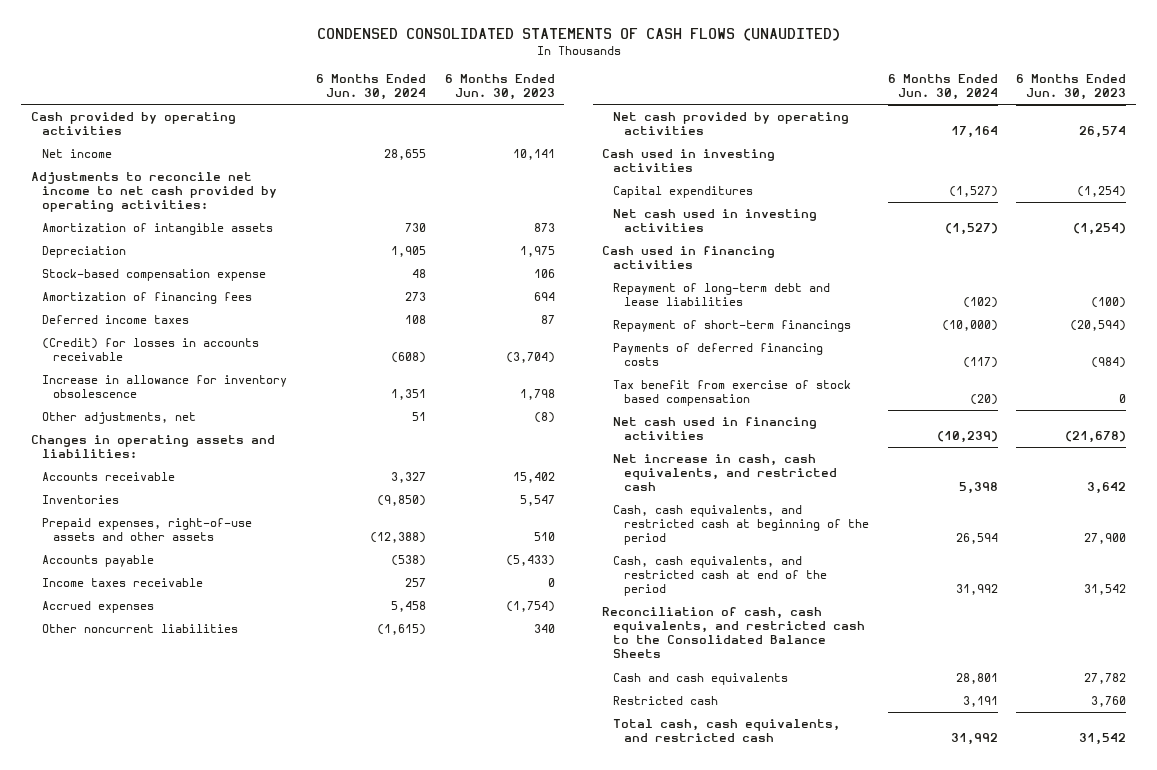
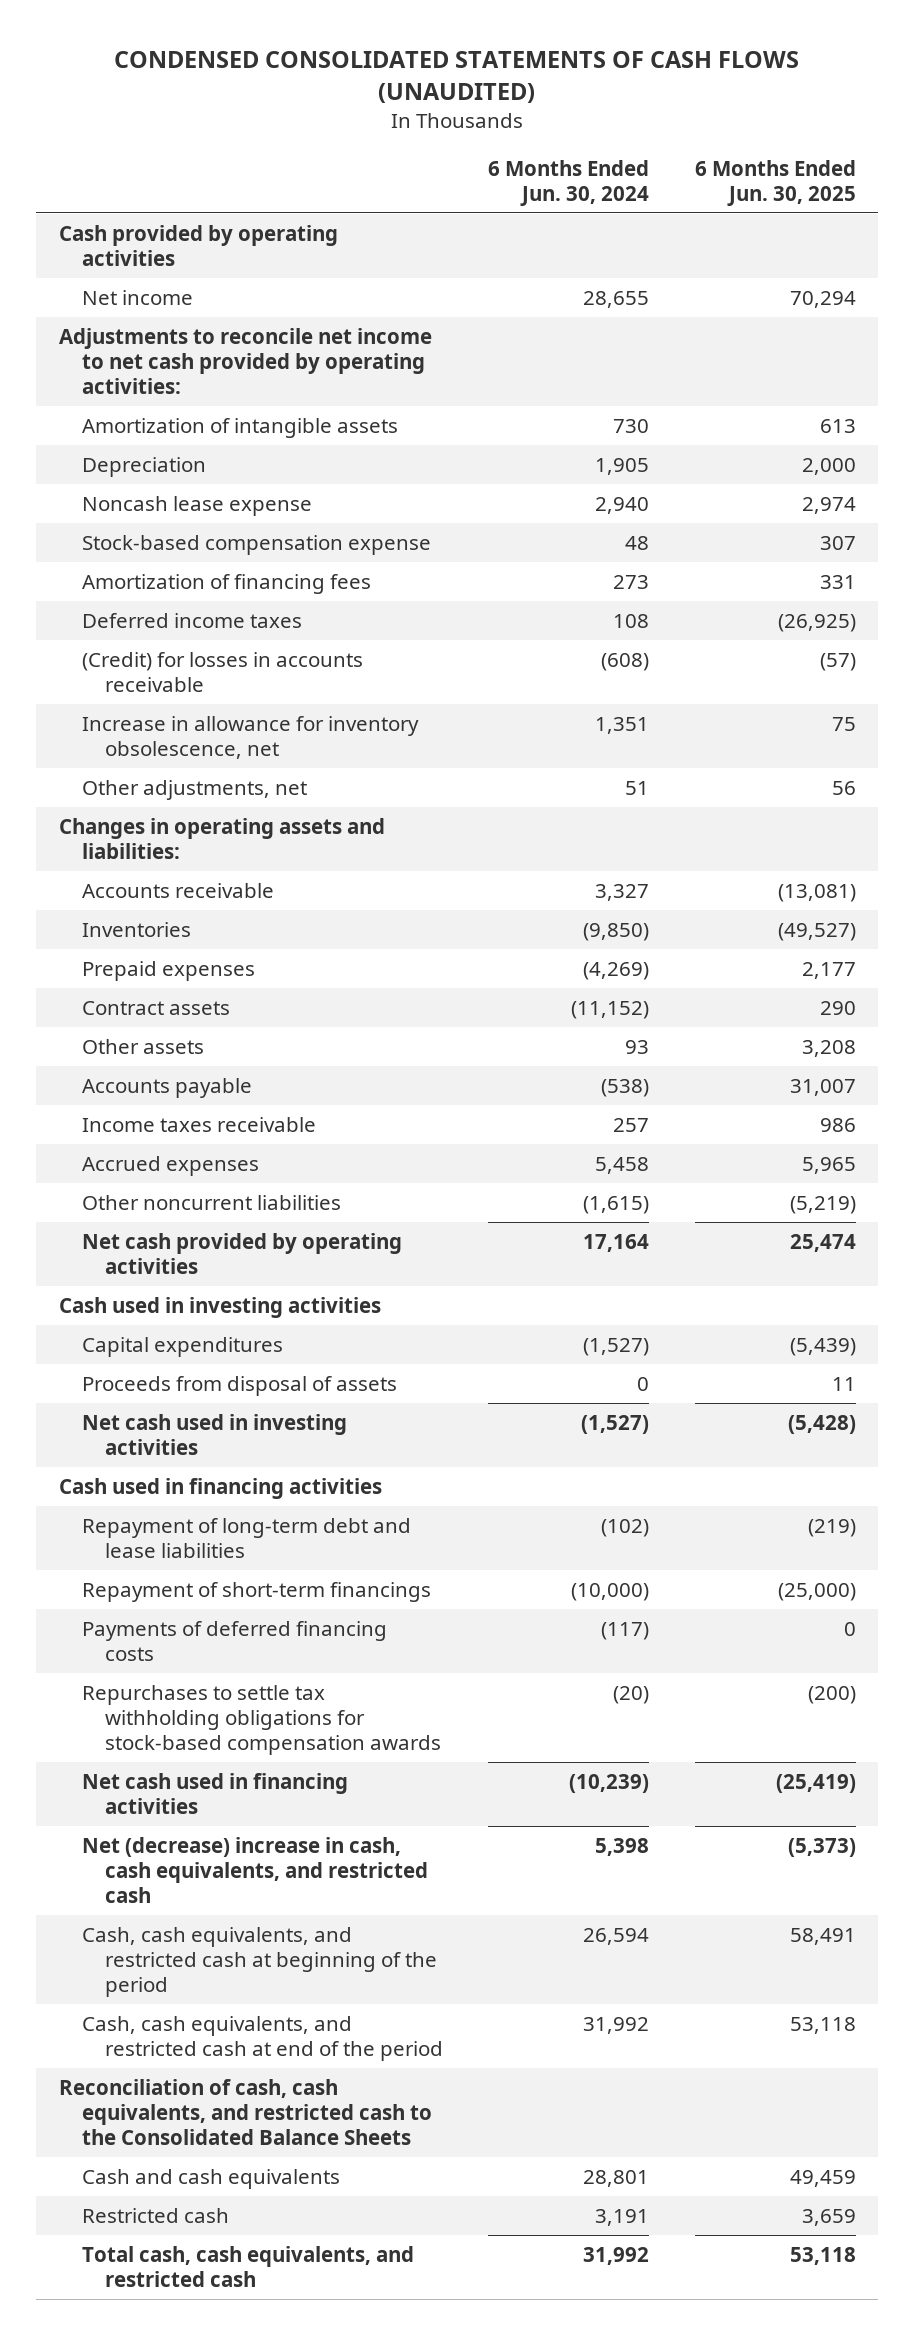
[444,73,555,100] 6 Months Ended Jun. 30, 2023 -> none
none -> [694,159,856,206] 6 Months Ended Jun. 30, 2025
none -> [82,496,313,517] Noncash lease expense
[41,375,287,399] Increase in allowance for inventory obsolescence -> [82,716,420,760] Increase in allowance for inventory obsolescence, net
[41,518,252,542] Prepaid expenses, right-of-use assets and other assets -> none
none -> [82,961,256,982] Prepaid expenses
none -> [82,1001,231,1016] Contract assets
none -> [82,1039,205,1055] Other assets
none -> [82,1376,398,1397] Proceeds from disposal of assets
[613,380,852,407] Tax benefit from exercise of stock based compensation -> [82,1685,441,1755] Repurchases to settle tax withholding obligations for stock-based compensation awards
[613,454,838,492] Net increase in cash, cash equivalents, and restricted cash -> [82,1837,428,1903] Net (decrease) increase in cash, cash equivalents, and restricted cash

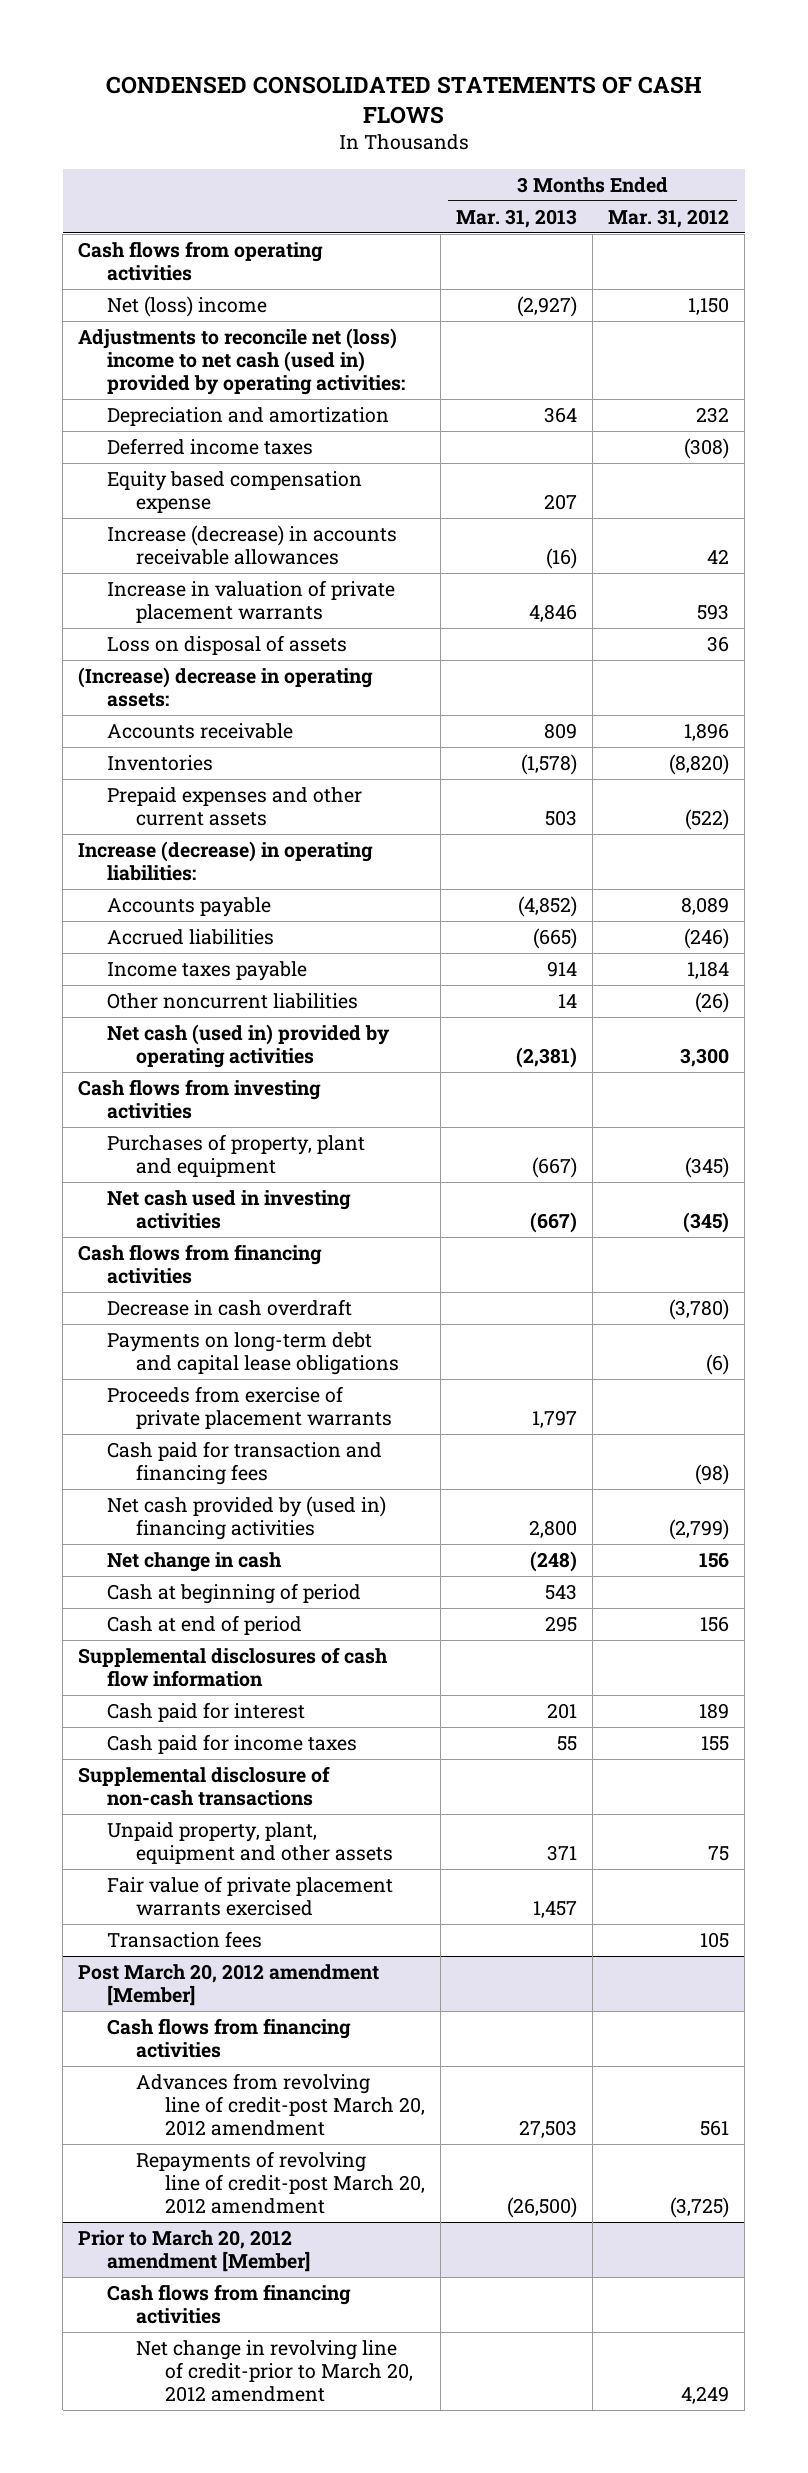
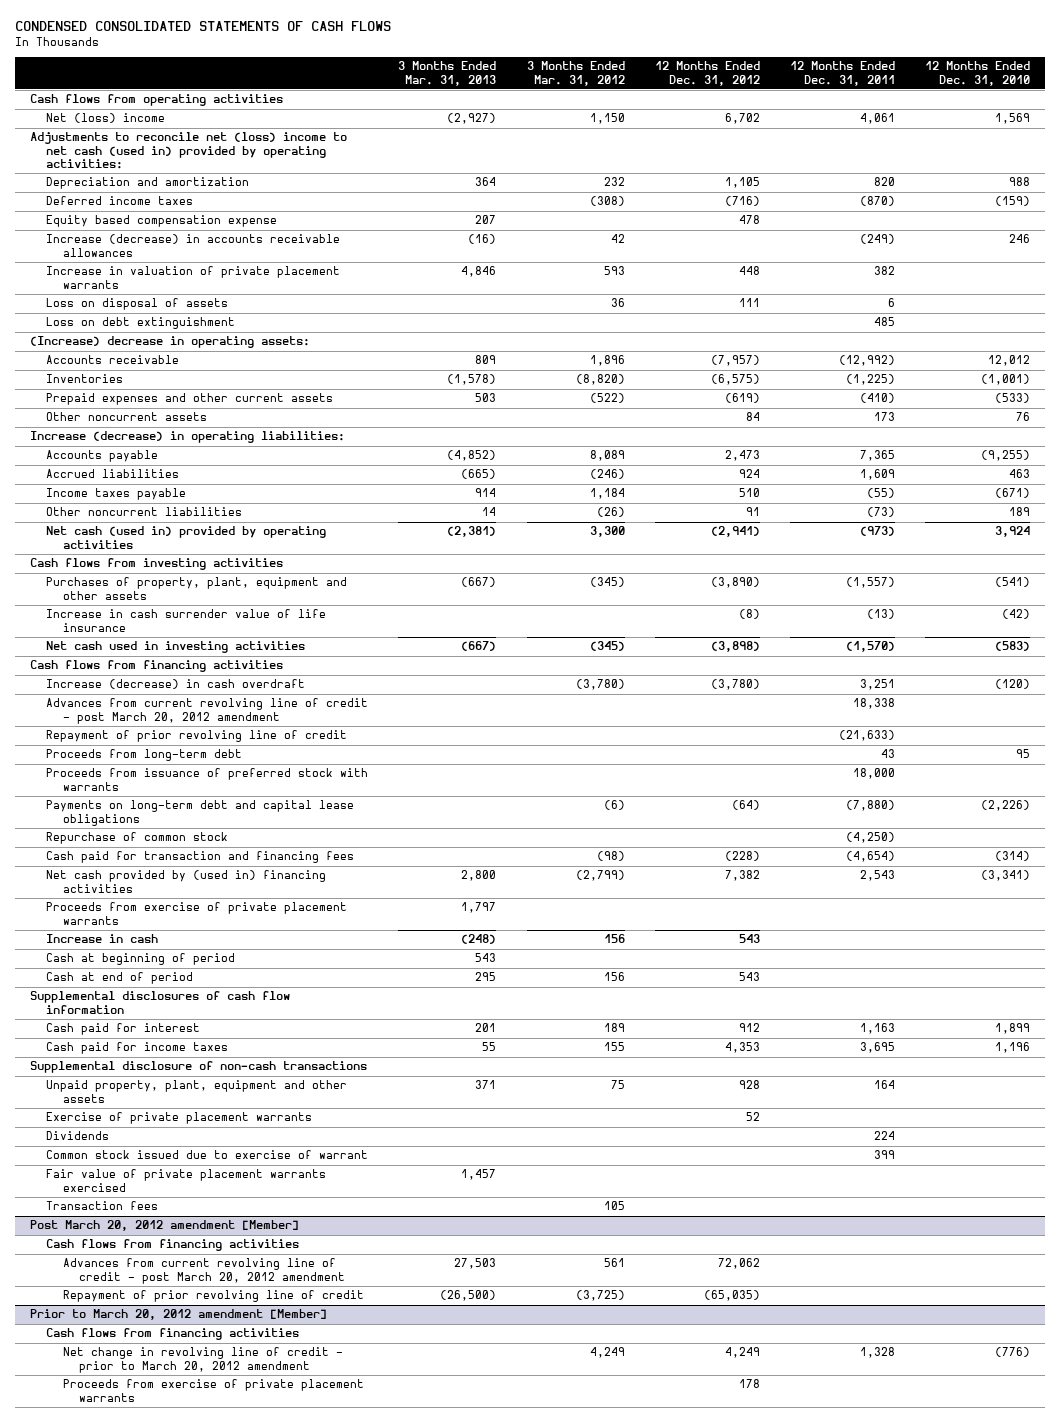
none -> [654,61,760,86] 12 Months Ended Dec. 31, 2012
none -> [789,61,895,86] 12 Months Ended Dec. 31, 2011
none -> [924,61,1030,86] 12 Months Ended Dec. 31, 2010
none -> [46,317,236,330] Loss on debt extinguishment
none -> [46,412,208,422] Other noncurrent assets
[107,1133,366,1178] Purchases of property, plant and equipment -> [46,577,348,600] Purchases of property, plant, equipment and other assets
none -> [46,609,327,632] Increase in cash surrender value of life insurance
[107,1298,353,1316] Decrease in cash overdraft -> [46,679,306,690] Increase (decrease) in cash overdraft
none -> [46,698,369,724] Advances from current revolving line of credit - post March 20, 2012 amendment
none -> [46,730,348,743] Repayment of prior revolving line of credit
none -> [46,749,243,762] Proceeds from long-term debt
none -> [46,768,369,791] Proceeds from issuance of preferred stock with warrants
none -> [46,832,229,845] Repurchase of common stock
[107,1385,392,1430] Proceeds from exercise of private placement warrants -> [46,902,348,925] Proceeds from exercise of private placement warrants
[107,1551,283,1572] Net change in cash -> [46,934,159,944] Increase in cash
none -> [46,1112,313,1125] Exercise of private placement warrants
none -> [46,1131,110,1141] Dividends
none -> [46,1150,369,1160] Common stock issued due to exercise of warrant
[135,2072,425,2137] Advances from revolving line of credit-post March 20, 2012 amendment -> [62,1258,346,1284] Advances from current revolving line of credit - post March 20, 2012 amendment
[135,2150,425,2215] Repayments of revolving line of credit-post March 20, 2012 amendment -> [62,1290,364,1303] Repayment of prior revolving line of credit
[135,2339,413,2403] Net change in revolving line of credit-prior to March 20, 2012 amendment -> [62,1347,343,1373] Net change in revolving line of credit - prior to March 20, 2012 amendment
none -> [62,1379,364,1402] Proceeds from exercise of private placement warrants

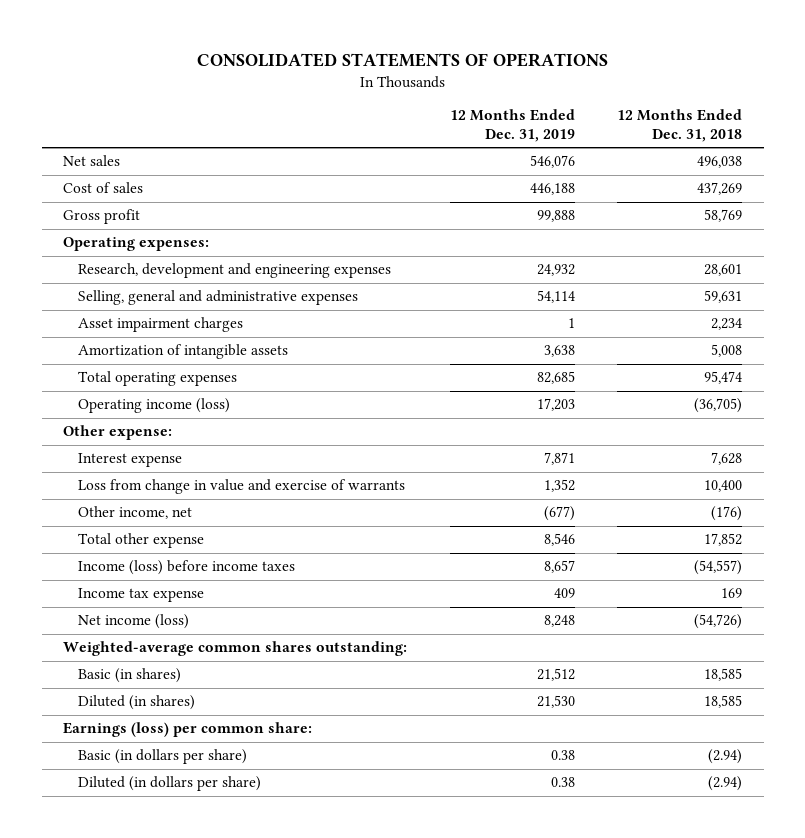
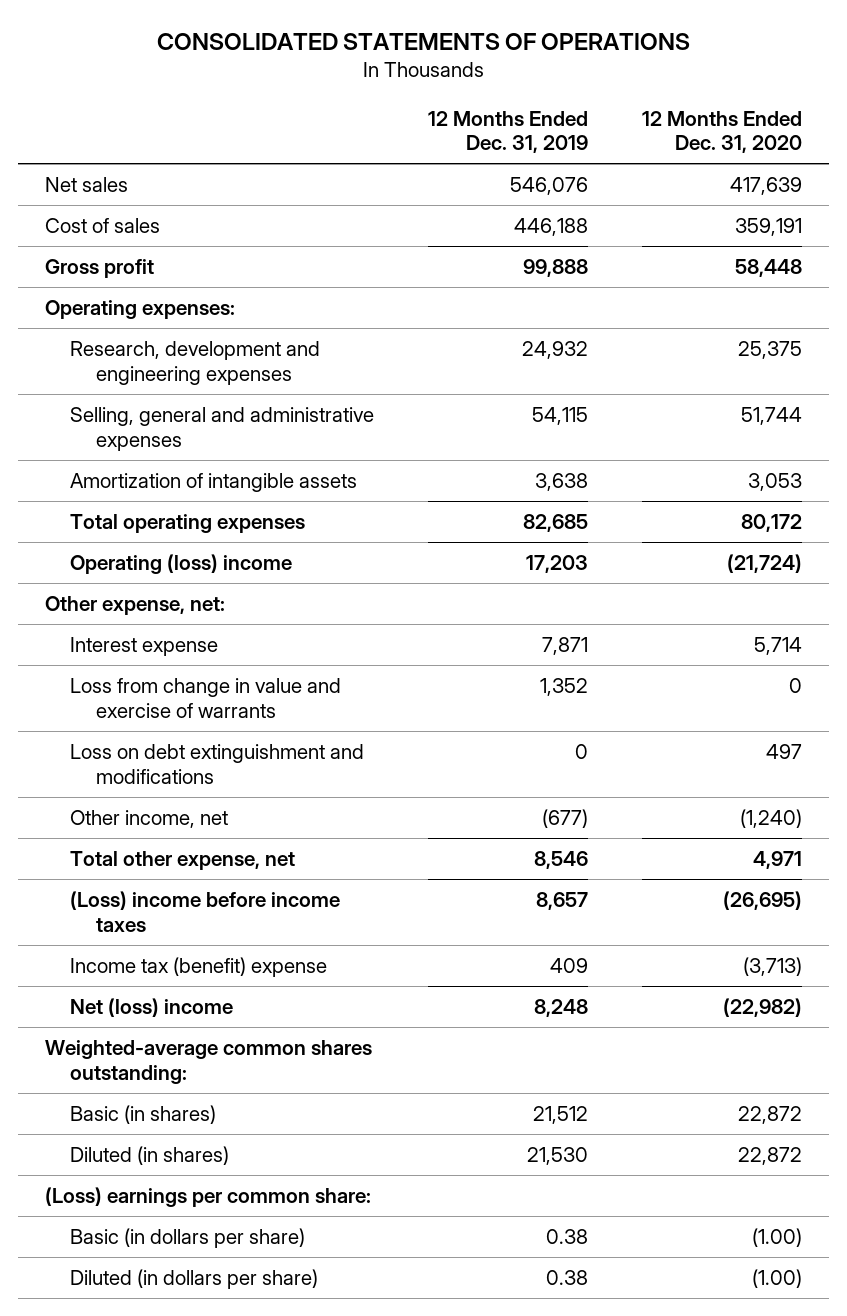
[617,109,743,143] 12 Months Ended Dec. 31, 2018 -> none
none -> [642,110,803,154] 12 Months Ended Dec. 31, 2020
[78,317,244,333] Asset impairment charges -> none
[536,290,575,304] 54,114 -> [532,406,589,425] 54,115
[78,398,231,414] Operating income (loss) -> [70,553,293,574] Operating (loss) income
[62,425,172,441] Other expense: -> [44,595,225,615] Other expense, net:
none -> [70,743,365,784] Loss on debt extinguishment and modifications
[78,533,205,549] Total other expense -> [70,850,296,870] Total other expense, net
[78,560,296,576] Income (loss) before income taxes -> [70,890,341,932] (Loss) income before income taxes
[78,588,205,603] Income tax expense -> [70,956,328,977] Income tax (benefit) expense
[78,614,190,630] Net income (loss) -> [70,997,234,1017] Net (loss) income
[62,722,312,738] Earnings (loss) per common share: -> [44,1186,371,1207] (Loss) earnings per common share:

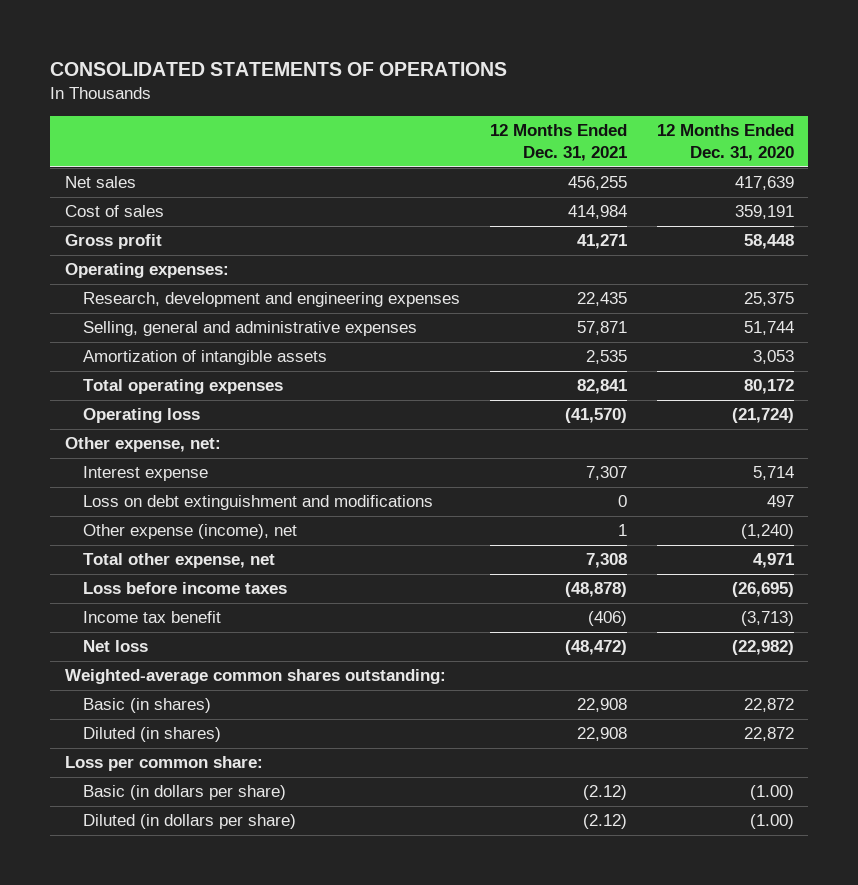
[428,110,589,154] 12 Months Ended Dec. 31, 2019 -> none
none -> [489,124,627,162] 12 Months Ended Dec. 31, 2021
[70,553,293,574] Operating (loss) income -> [82,408,200,424] Operating loss
[70,677,342,718] Loss from change in value and exercise of warrants -> none
[70,809,229,828] Other income, net -> [82,524,297,540] Other expense (income), net
[70,890,341,932] (Loss) income before income taxes -> [82,582,287,595] Loss before income taxes
[70,956,328,977] Income tax (benefit) expense -> [82,611,221,624] Income tax benefit
[70,997,234,1017] Net (loss) income -> [82,640,148,653] Net loss
[44,1186,371,1207] (Loss) earnings per common share: -> [64,756,263,772] Loss per common share:

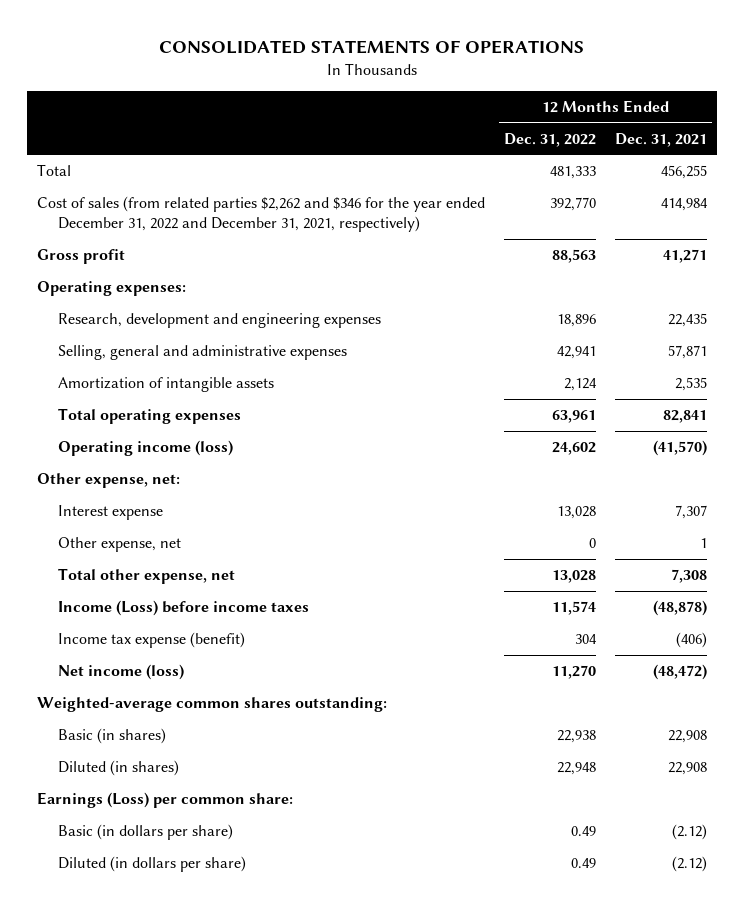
[656,124,794,162] 12 Months Ended Dec. 31, 2020 -> none
none -> [504,132,597,147] Dec. 31, 2022
[64,176,136,189] Net sales -> [37,164,72,177] Total
[64,205,164,218] Cost of sales -> [37,196,486,232] Cost of sales (from related parties $2,262 and $346 for the year ended December 31, 2022 and December 31, 2021, respectively)
[82,408,200,424] Operating loss -> [57,440,233,457] Operating income (loss)
[82,495,433,511] Loss on debt extinguishment and modifications -> none
[82,524,297,540] Other expense (income), net -> [57,537,181,553] Other expense, net
[82,582,287,595] Loss before income taxes -> [57,600,309,617] Income (Loss) before income taxes
[82,611,221,624] Income tax benefit -> [57,632,245,649] Income tax expense (benefit)
[82,640,148,653] Net loss -> [57,664,184,681] Net income (loss)
[64,756,263,772] Loss per common share: -> [37,792,294,809] Earnings (Loss) per common share:

